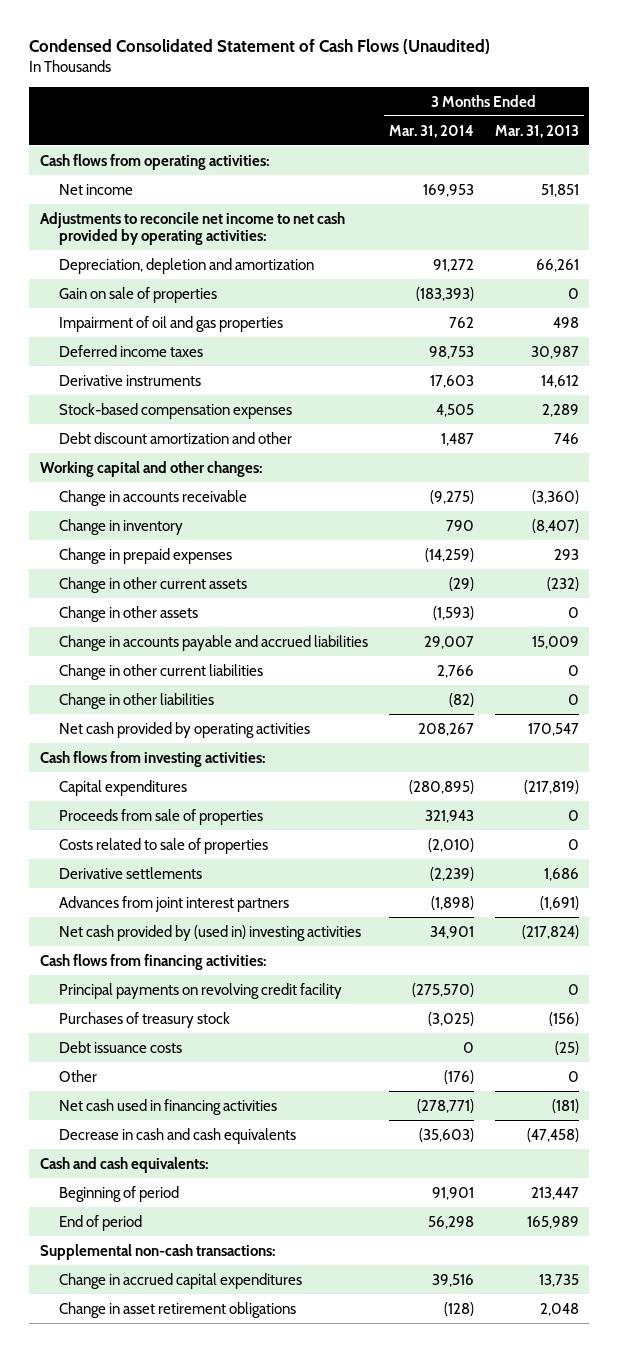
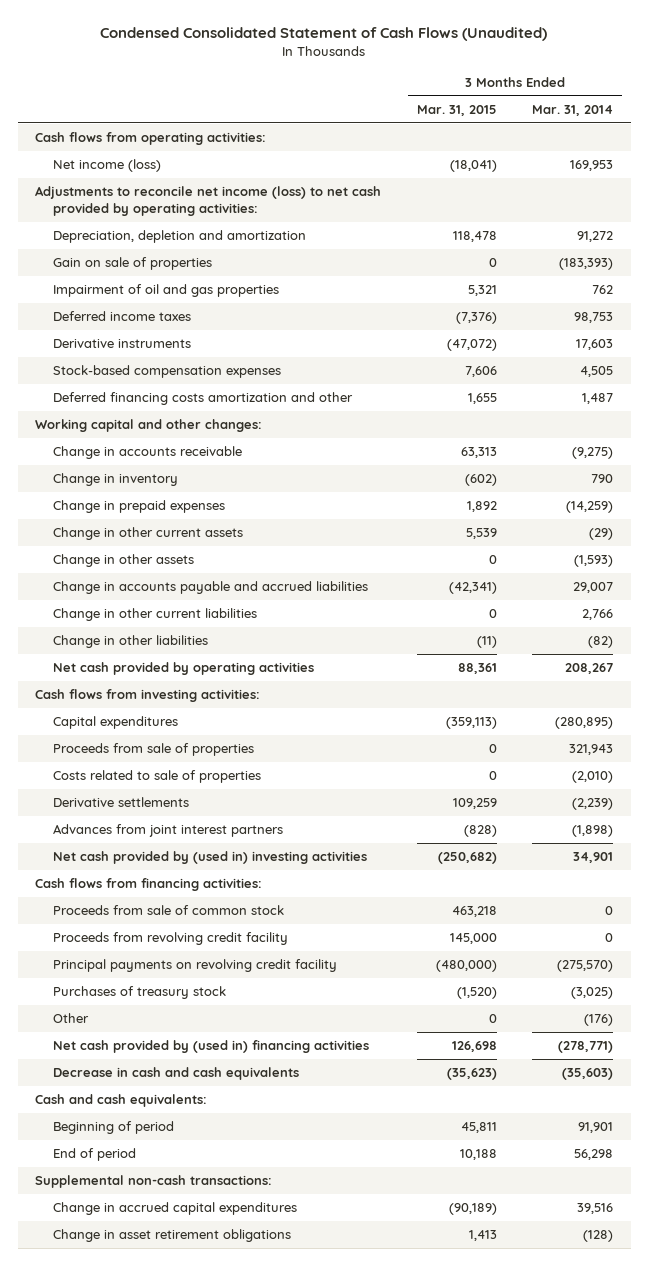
[494,124,579,138] Mar. 31, 2013 -> none
none -> [416,104,497,116] Mar. 31, 2015
[59,183,134,195] Net income -> [53,159,162,173] Net income (loss)
[39,211,345,246] Adjustments to reconcile net income to net cash provided by operating activities: -> [35,186,382,216] Adjustments to reconcile net income (loss) to net cash provided by operating activities:
[59,431,293,444] Debt discount amortization and other -> [53,392,354,406] Deferred financing costs amortization and other
none -> [53,905,285,916] Proceeds from sale of common stock
none -> [53,932,289,946] Proceeds from revolving credit facility
[59,1040,183,1053] Debt issuance costs -> none
[59,1098,278,1115] Net cash used in financing activities -> [53,1040,370,1054] Net cash provided by (used in) financing activities

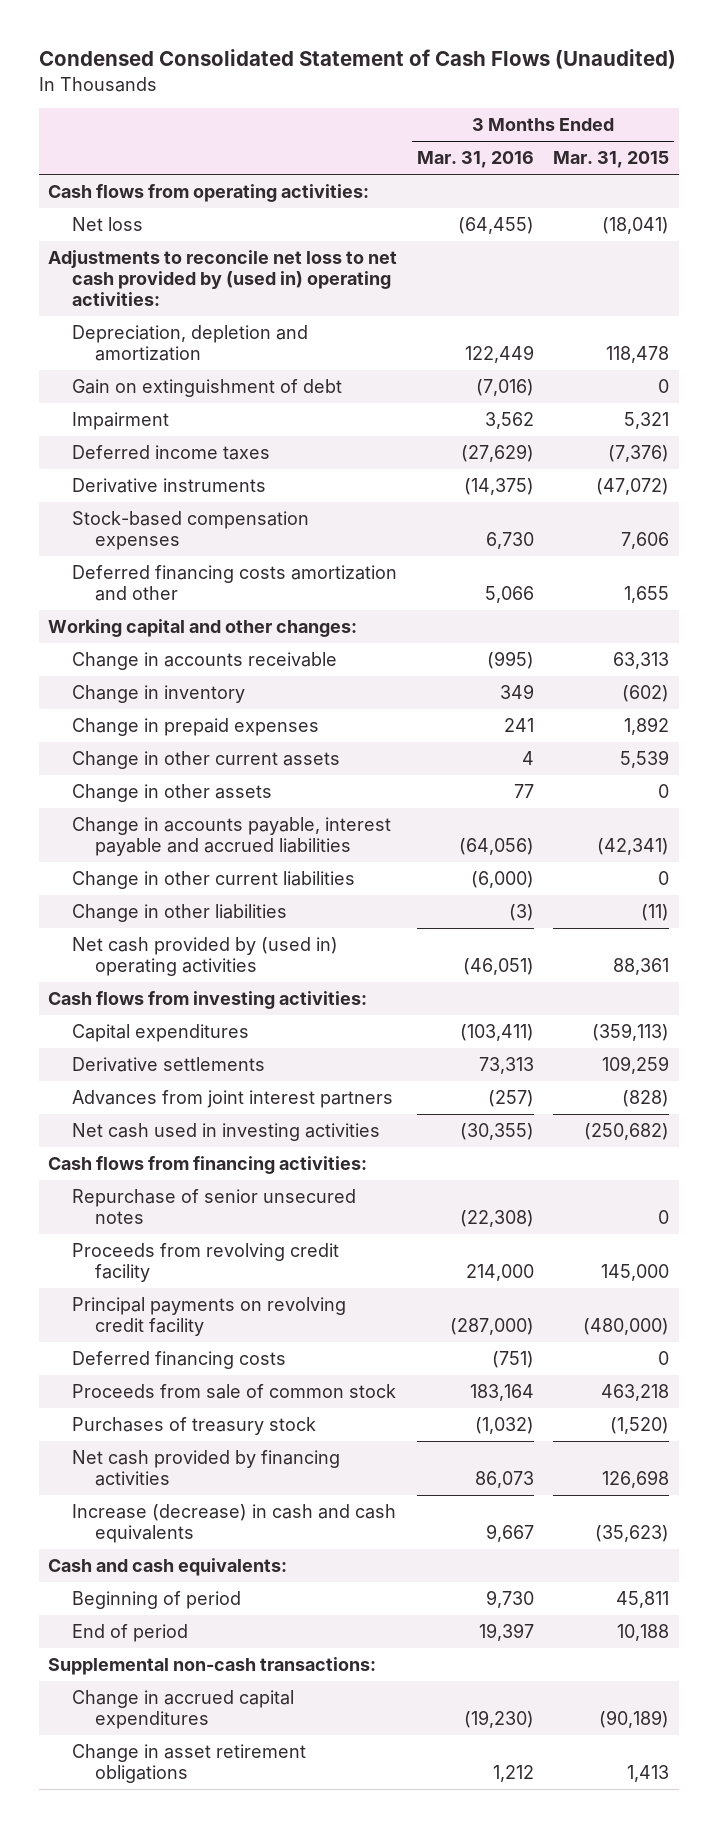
[532,104,614,116] Mar. 31, 2014 -> none
none -> [416,151,534,169] Mar. 31, 2016
[53,159,162,173] Net income (loss) -> [71,216,143,231] Net loss
[35,186,382,216] Adjustments to reconcile net income (loss) to net cash provided by operating activities: -> [48,249,398,306] Adjustments to reconcile net loss to net cash provided by (used in) operating activities:
[53,257,213,271] Gain on sale of properties -> none
none -> [71,378,342,397] Gain on extinguishment of debt
[53,284,280,298] Impairment of oil and gas properties -> [71,411,169,430] Impairment
[53,581,369,595] Change in accounts payable and accrued liabilities -> [71,816,391,856] Change in accounts payable, interest payable and accrued liabilities
[53,662,315,676] Net cash provided by operating activities -> [71,936,338,976] Net cash provided by (used in) operating activities
[53,743,255,757] Proceeds from sale of properties -> none
[53,770,262,784] Costs related to sale of properties -> none
[53,851,368,865] Net cash provided by (used in) investing activities -> [71,1122,380,1141] Net cash used in investing activities
none -> [71,1188,356,1224] Repurchase of senior unsecured notes
none -> [71,1350,286,1369] Deferred financing costs
[53,905,285,916] Proceeds from sale of common stock -> [71,1383,396,1399] Proceeds from sale of common stock
[53,1013,90,1024] Other -> none
[53,1040,370,1054] Net cash provided by (used in) financing activities -> [71,1449,340,1486] Net cash provided by financing activities
[53,1067,300,1081] Decrease in cash and cash equivalents -> [71,1503,396,1543] Increase (decrease) in cash and cash equivalents

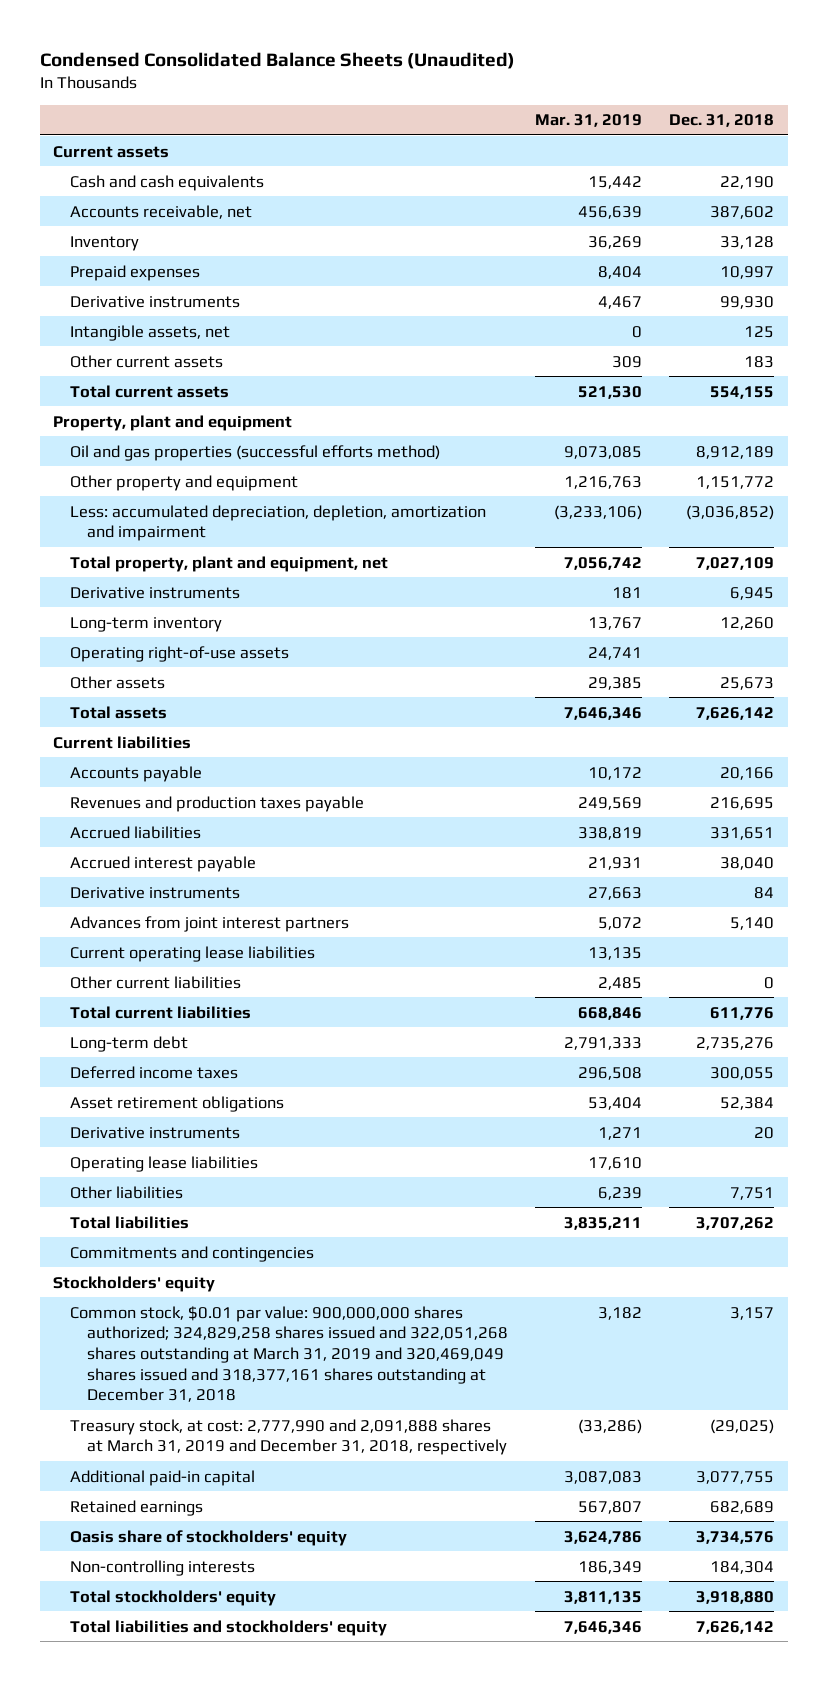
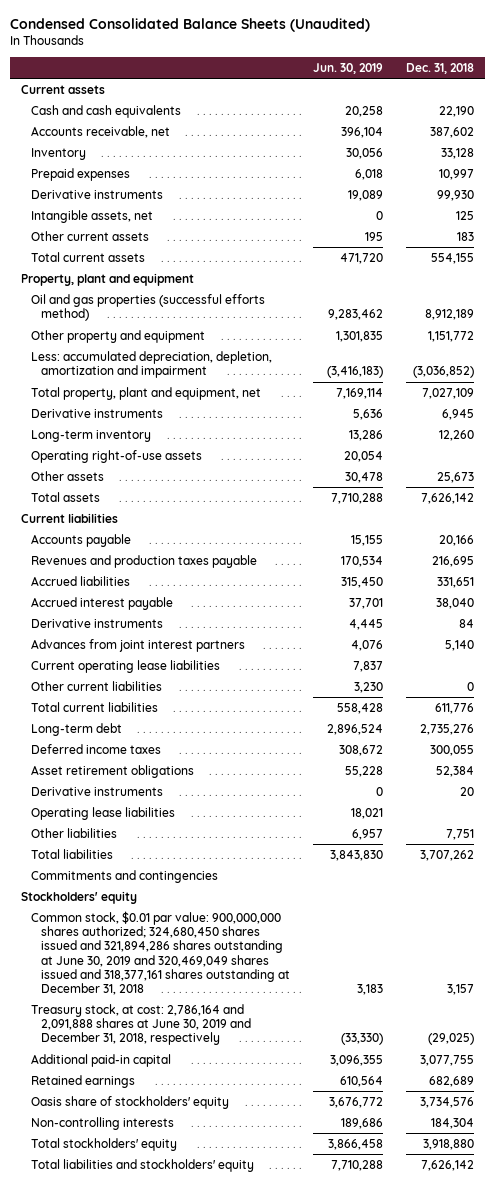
[535,114,643,128] Mar. 31, 2019 -> none
none -> [313,63,384,75] Jun. 30, 2019
[70,1305,509,1403] Common stock, $0.01 par value: 900,000,000 shares authorized; 324,829,258 shares issued and 322,051,268 shares outstanding at March 31, 2019 and 320,469,049 shares issued and 318,377,161 shares outstanding at December 31, 2018 -> [31,910,291,996] Common stock, $0.01 par value: 900,000,000 shares authorized; 324,680,450 shares issued and 321,894,286 shares outstanding at June 30, 2019 and 320,469,049 shares issued and 318,377,161 shares outstanding at December 31, 2018
[70,1418,508,1456] Treasury stock, at cost: 2,777,990 and 2,091,888 shares at March 31, 2019 and December 31, 2018, respectively -> [31,1003,252,1046] Treasury stock, at cost: 2,786,164 and 2,091,888 shares at June 30, 2019 and December 31, 2018, respectively

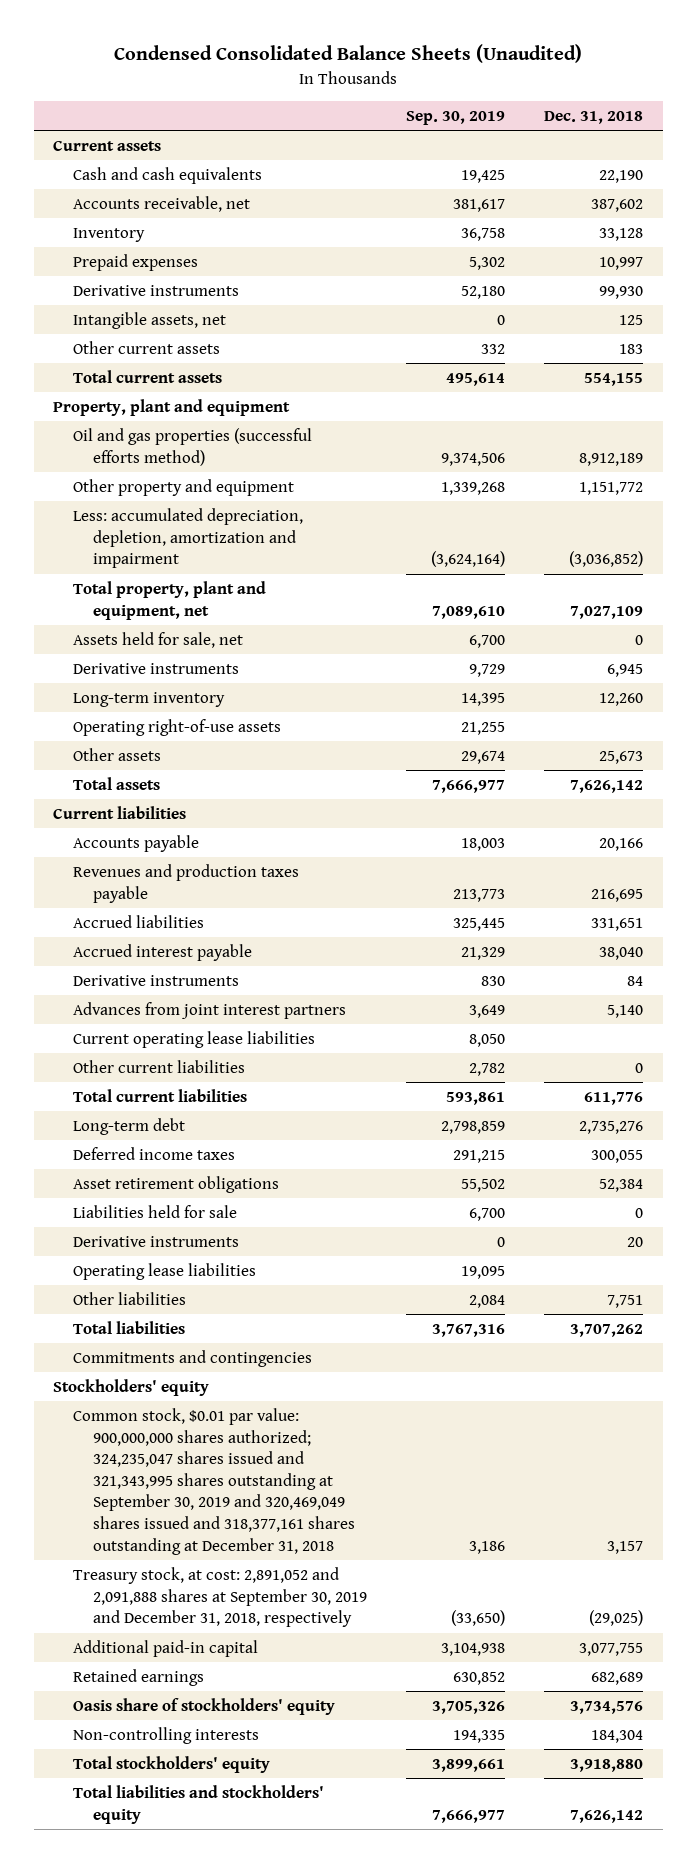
[313,63,384,75] Jun. 30, 2019 -> none
none -> [406,110,506,125] Sep. 30, 2019
none -> [73,632,244,649] Assets held for sale, net
none -> [73,1205,238,1219] Liabilities held for sale
[31,910,291,996] Common stock, $0.01 par value: 900,000,000 shares authorized; 324,680,450 shares issued and 321,894,286 shares outstanding at June 30, 2019 and 320,469,049 shares issued and 318,377,161 shares outstanding at December 31, 2018 -> [73,1408,355,1555] Common stock, $0.01 par value: 900,000,000 shares authorized; 324,235,047 shares issued and 321,343,995 shares outstanding at September 30, 2019 and 320,469,049 shares issued and 318,377,161 shares outstanding at December 31, 2018
[31,1003,252,1046] Treasury stock, at cost: 2,786,164 and 2,091,888 shares at June 30, 2019 and December 31, 2018, respectively -> [73,1567,367,1628] Treasury stock, at cost: 2,891,052 and 2,091,888 shares at September 30, 2019 and December 31, 2018, respectively

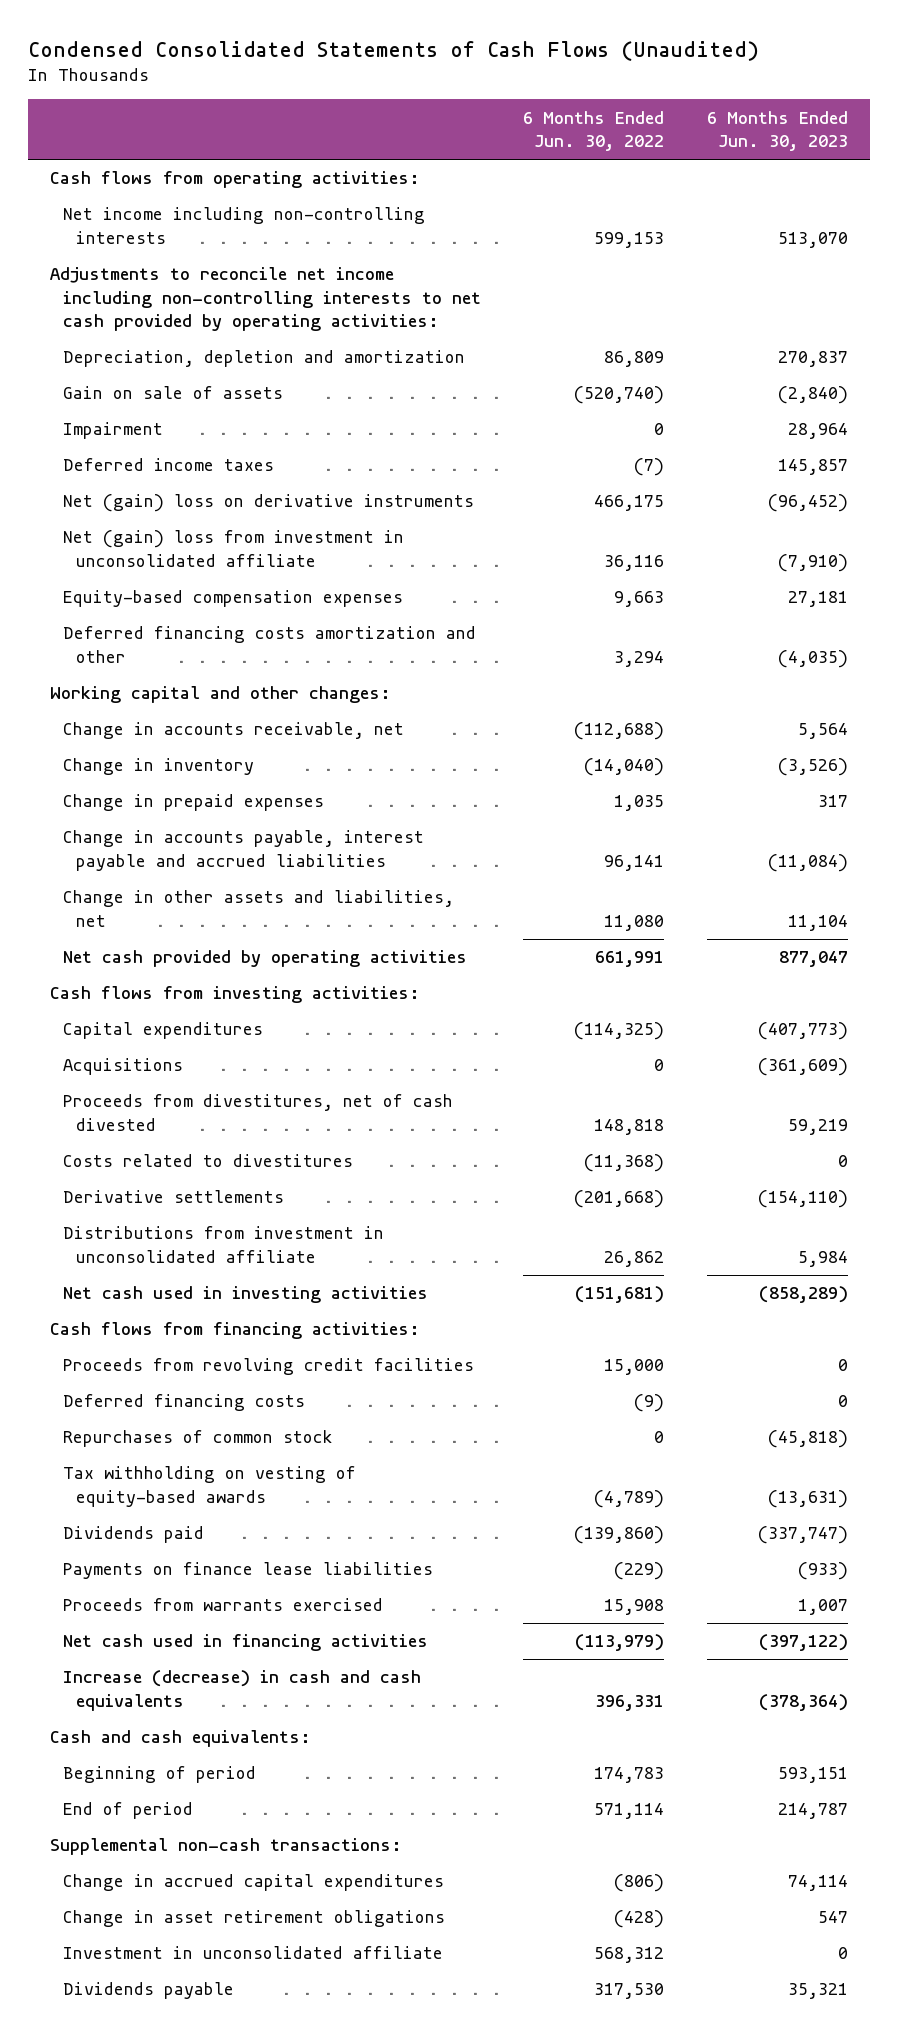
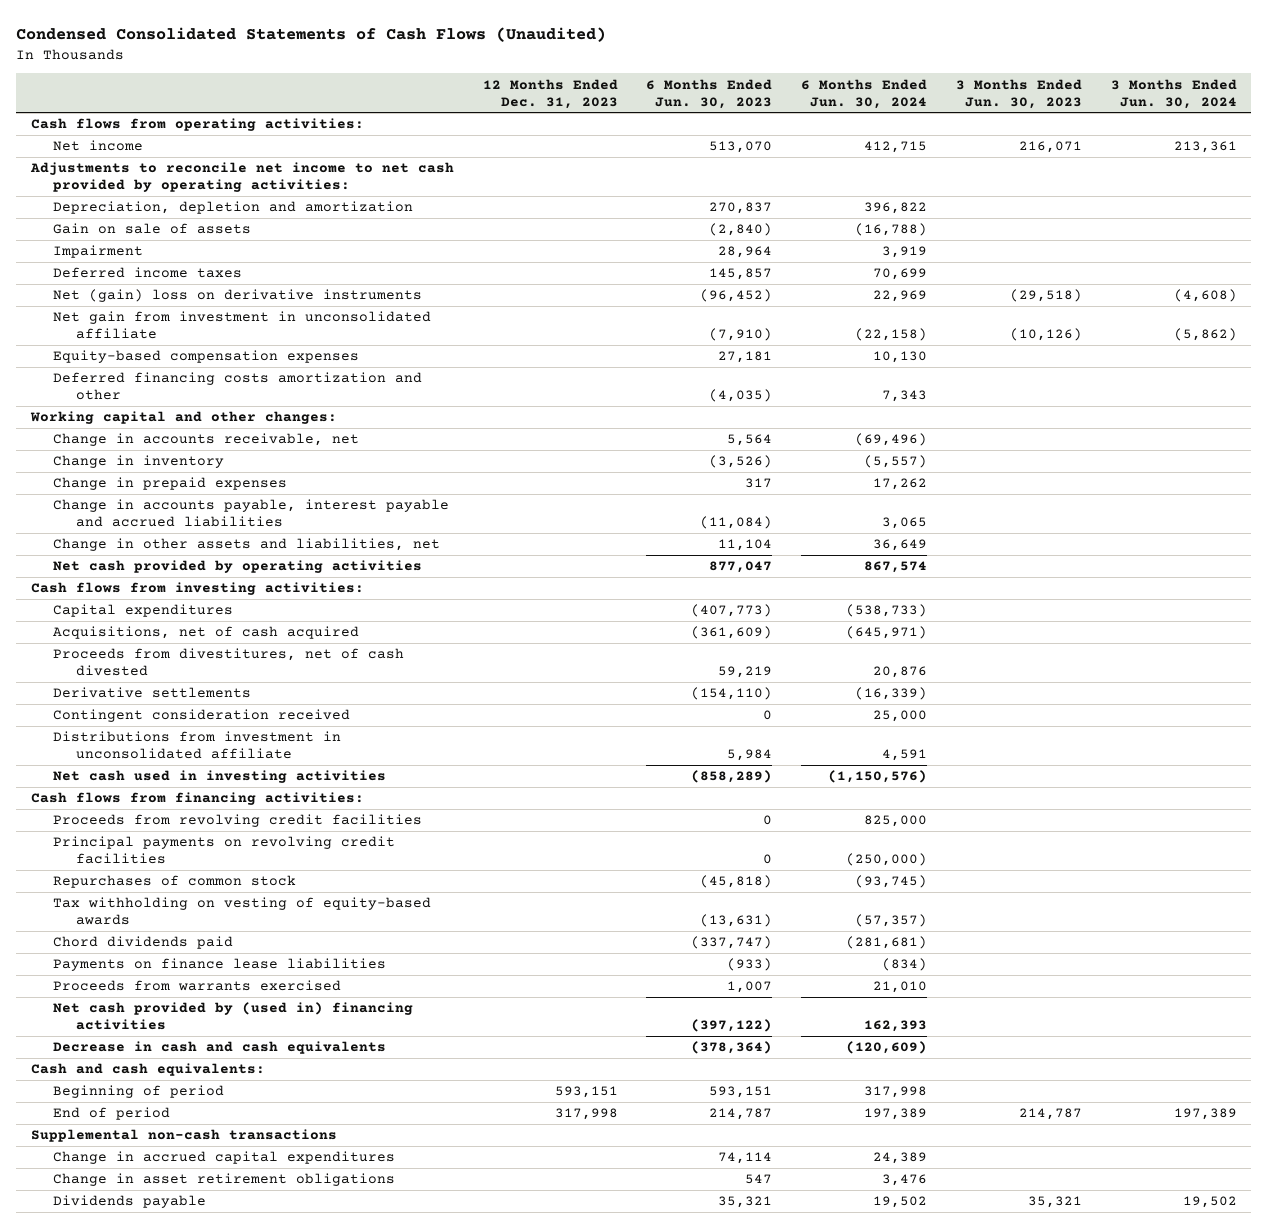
[523,110,665,152] 6 Months Ended Jun. 30, 2022 -> none
none -> [482,78,618,109] 12 Months Ended Dec. 31, 2023
none -> [801,78,928,109] 6 Months Ended Jun. 30, 2024
none -> [955,78,1082,109] 3 Months Ended Jun. 30, 2023
none -> [1110,78,1237,109] 3 Months Ended Jun. 30, 2024
[62,207,425,244] Net income including non-controlling interests -> [53,140,144,152] Net income
[49,267,481,332] Adjustments to reconcile net income including non-controlling interests to net cash provided by operating activities: -> [29,162,454,193] Adjustments to reconcile net income to net cash provided by operating activities:
[62,530,404,567] Net (gain) loss from investment in unconsolidated affiliate -> [53,311,432,340] Net gain from investment in unconsolidated affiliate
[62,1058,183,1076] Acquisitions -> [53,626,360,640] Acquisitions, net of cash acquired
[62,1154,353,1168] Costs related to divestitures -> none
none -> [53,709,351,723] Contingent consideration received
[62,1394,305,1412] Deferred financing costs -> none
none -> [53,836,396,865] Principal payments on revolving credit facilities
[62,1526,204,1544] Dividends paid -> [53,936,234,950] Chord dividends paid
[62,1634,428,1652] Net cash used in financing activities -> [53,1002,414,1031] Net cash provided by (used in) financing activities
[62,1670,421,1711] Increase (decrease) in cash and cash equivalents -> [53,1041,387,1055] Decrease in cash and cash equivalents
[49,1838,402,1856] Supplemental non-cash transactions: -> [30,1129,337,1143] Supplemental non-cash transactions
[62,1946,443,1960] Investment in unconsolidated affiliate -> none

